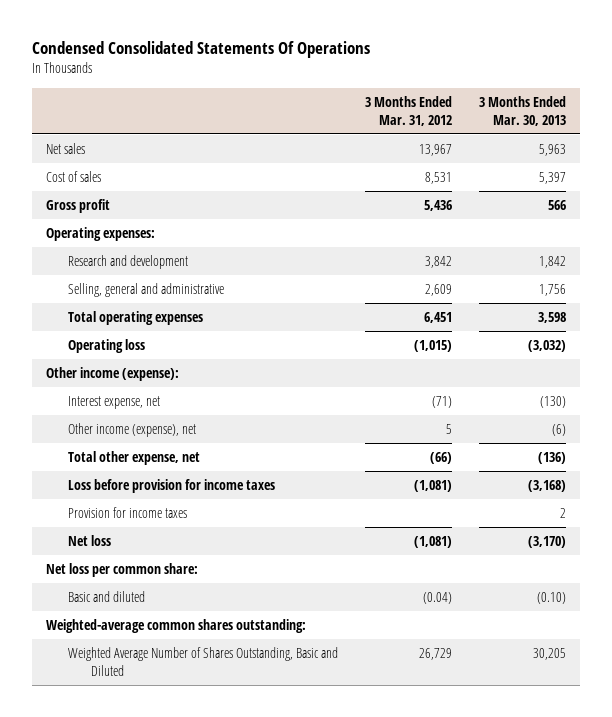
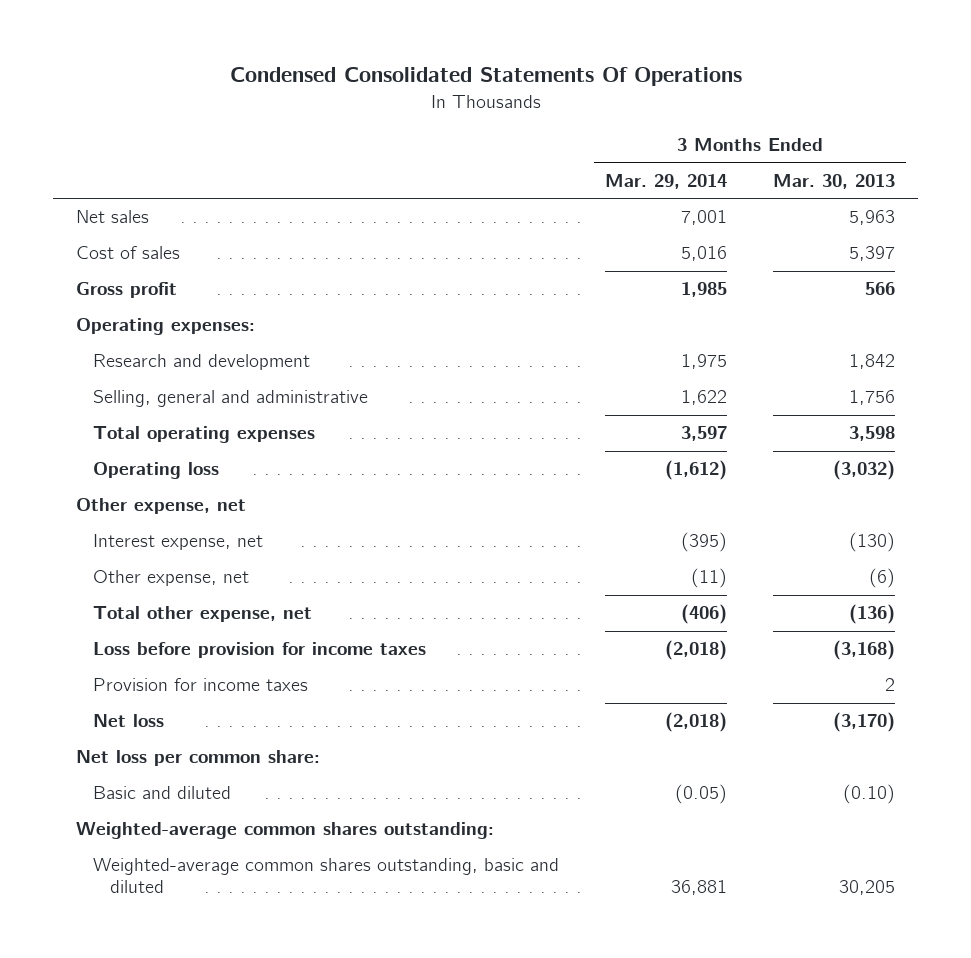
[365,95,453,126] 3 Months Ended Mar. 31, 2012 -> none
none -> [605,173,728,189] Mar. 29, 2014
[45,367,179,382] Other income (expense): -> [76,498,247,515] Other expense, net
[68,423,197,438] Other income (expense), net -> [93,570,250,587] Other expense, net
[68,647,339,677] Weighted Average Number of Shares Outstanding, Basic and Diluted -> [93,858,560,894] Weighted-average common shares outstanding, basic and diluted

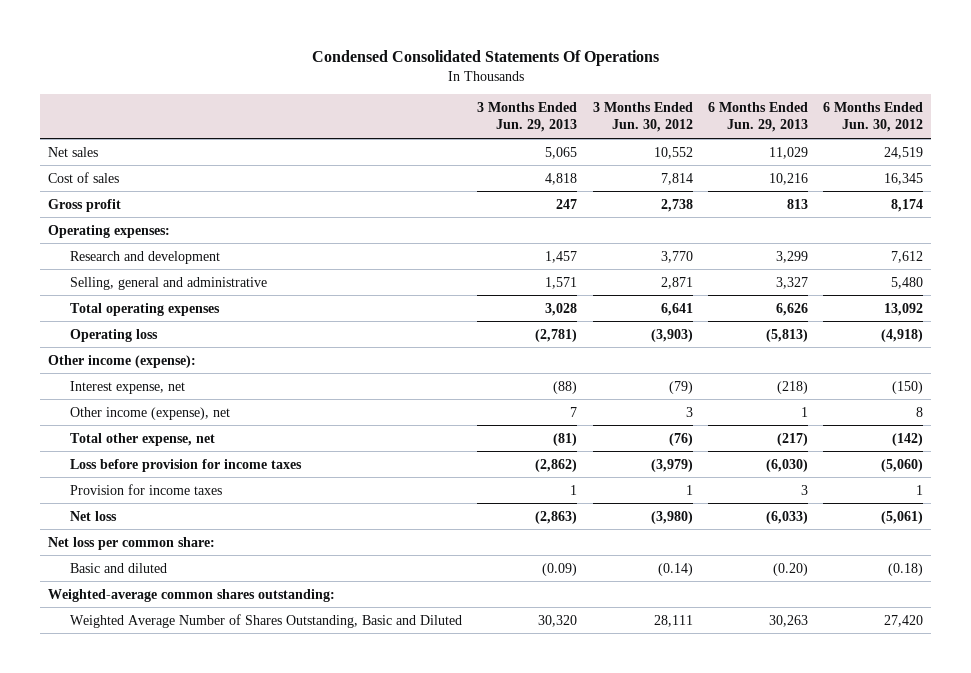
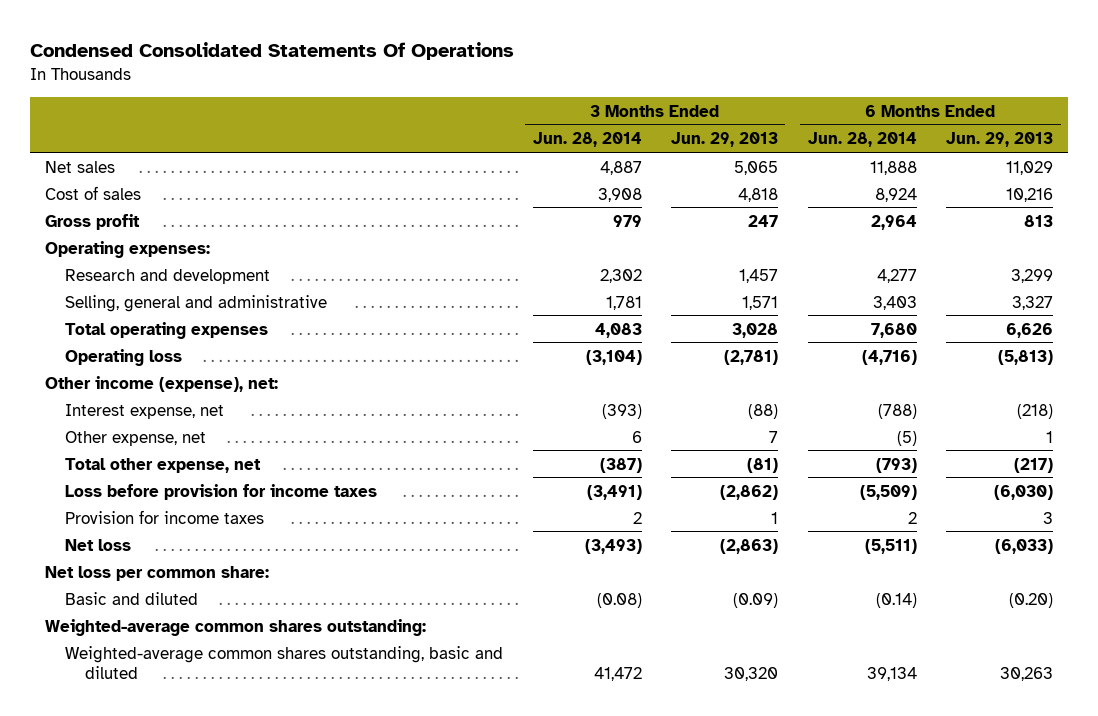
[592,101,693,133] 3 Months Ended Jun. 30, 2012 -> none
[823,101,924,133] 6 Months Ended Jun. 30, 2012 -> none
none -> [532,132,642,148] Jun. 28, 2014
none -> [807,132,917,148] Jun. 28, 2014
[48,354,197,368] Other income (expense): -> [45,375,279,392] Other income (expense), net:
[69,406,230,420] Other income (expense), net -> [64,430,206,446] Other expense, net
[69,613,462,628] Weighted Average Number of Shares Outstanding, Basic and Diluted -> [64,645,503,679] Weighted-average common shares outstanding, basic and diluted

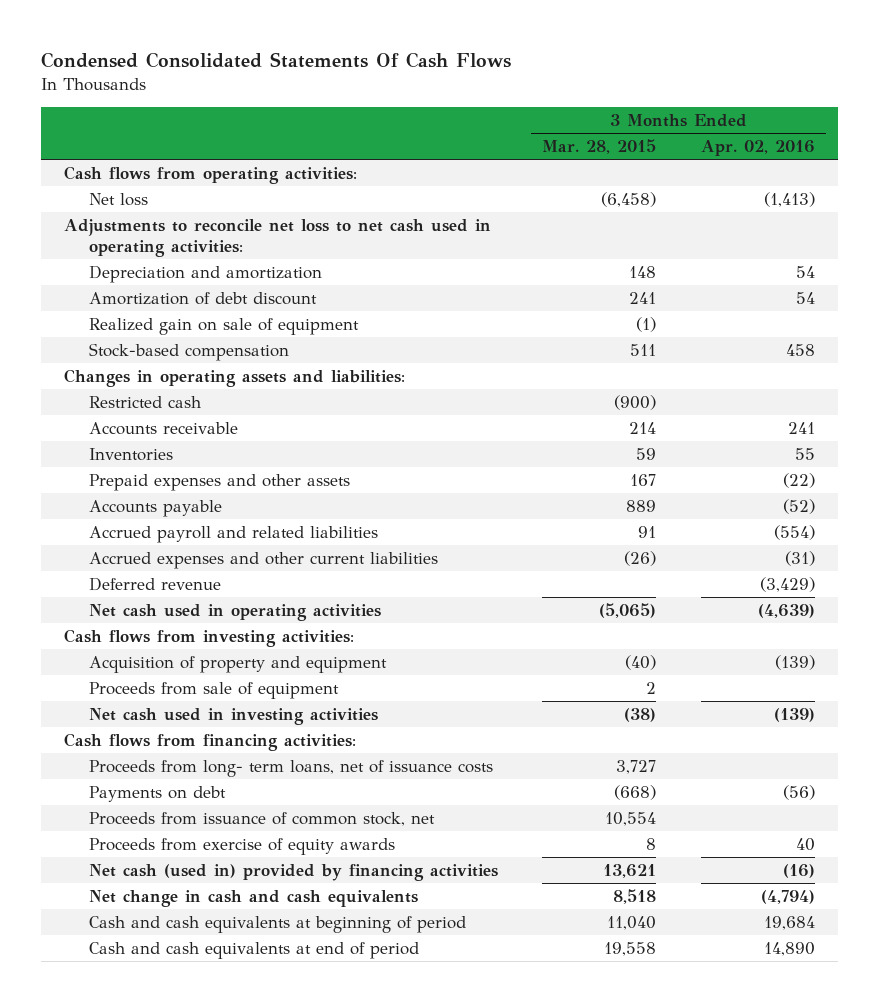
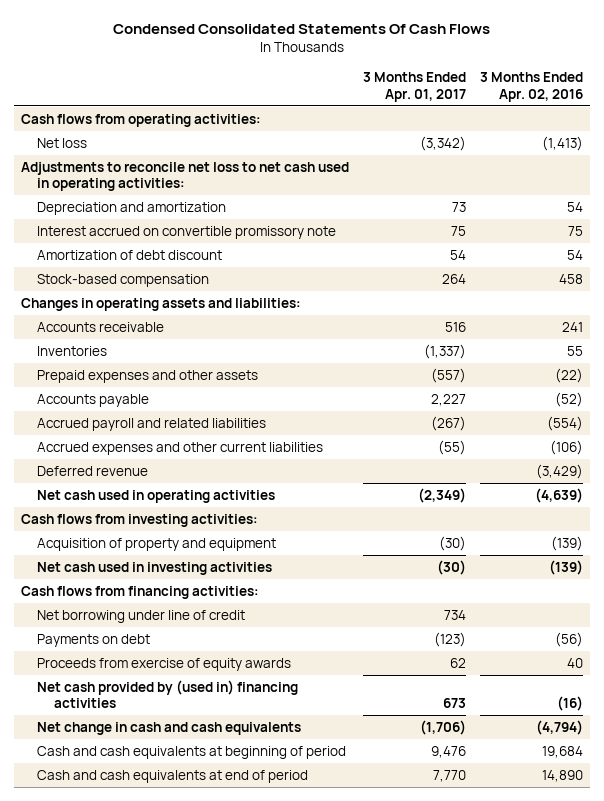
[542,138,657,154] Mar. 28, 2015 -> none
none -> [363,72,467,102] 3 Months Ended Apr. 01, 2017
none -> [37,225,337,239] Interest accrued on convertible promissory note
[88,317,359,335] Realized gain on sale of equipment -> none
[88,395,201,408] Restricted cash -> none
[785,550,816,566] (31) -> [550,439,584,455] (106)
[88,681,339,699] Proceeds from sale of equipment -> none
[88,759,493,777] Proceeds from long- term loans, net of issuance costs -> none
none -> [37,609,246,623] Net borrowing under line of credit
[88,811,435,826] Proceeds from issuance of common stock, net -> none
[88,863,498,881] Net cash (used in) provided by financing activities -> [37,679,299,709] Net cash provided by (used in) financing activities

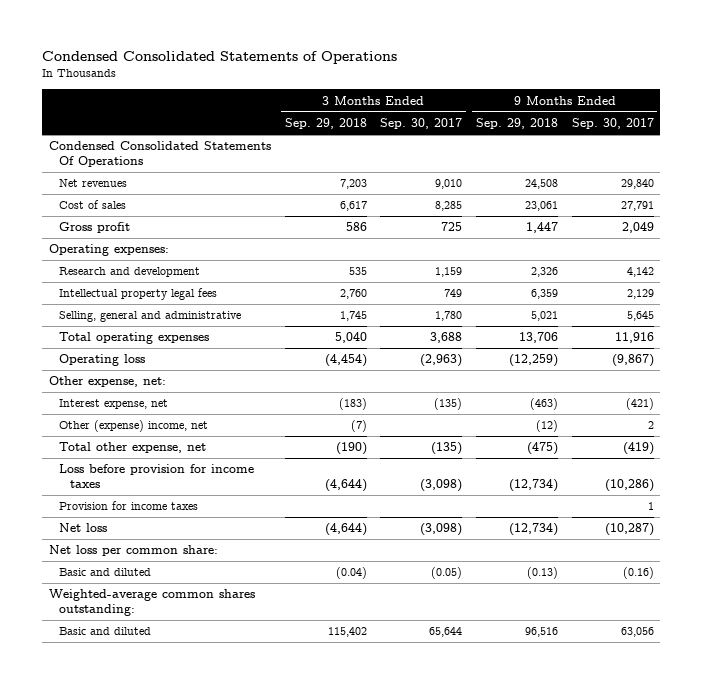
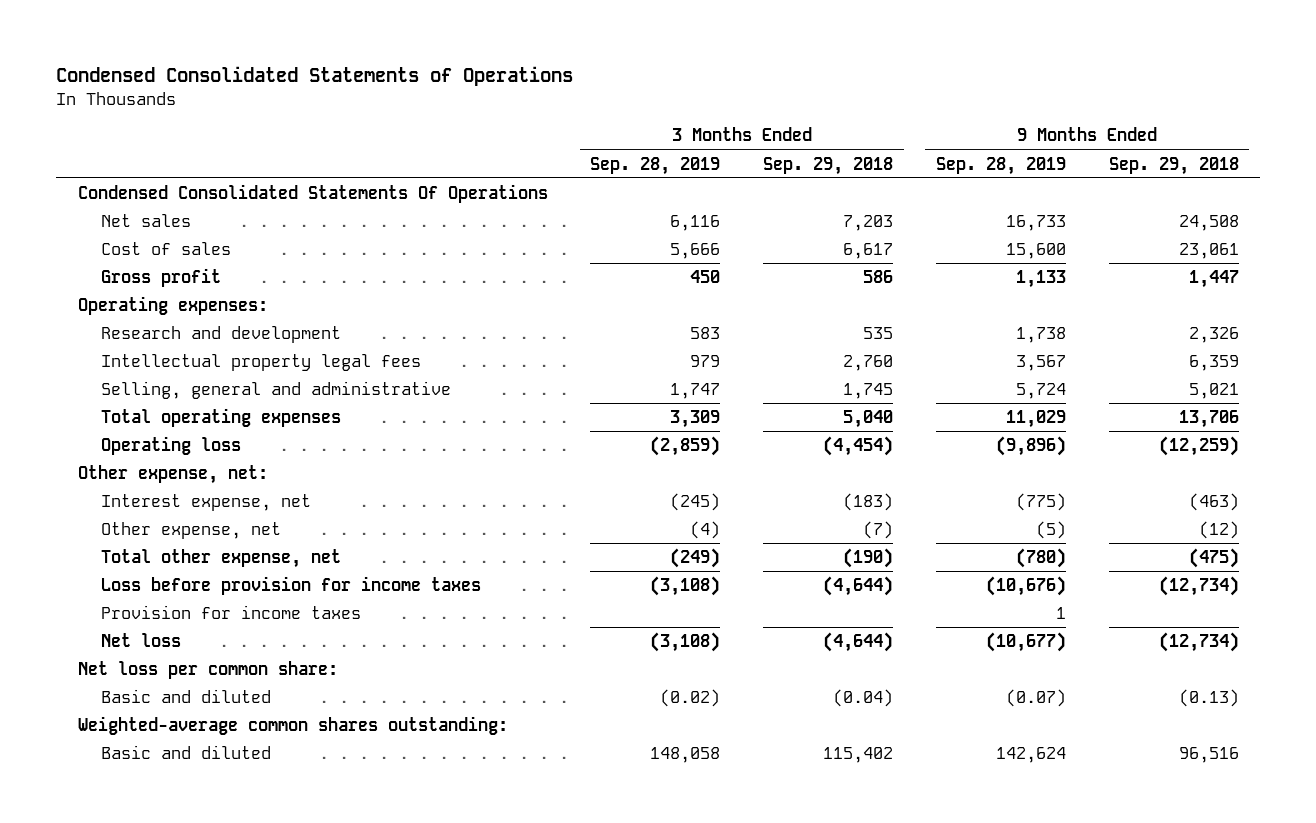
[380,118,463,130] Sep. 30, 2017 -> none
[571,118,654,130] Sep. 30, 2017 -> none
none -> [590,156,721,175] Sep. 28, 2019
none -> [935,156,1066,175] Sep. 28, 2019
[59,179,128,188] Net revenues -> [100,213,191,227] Net sales
[59,420,209,433] Other (expense) income, net -> [100,521,281,539] Other expense, net

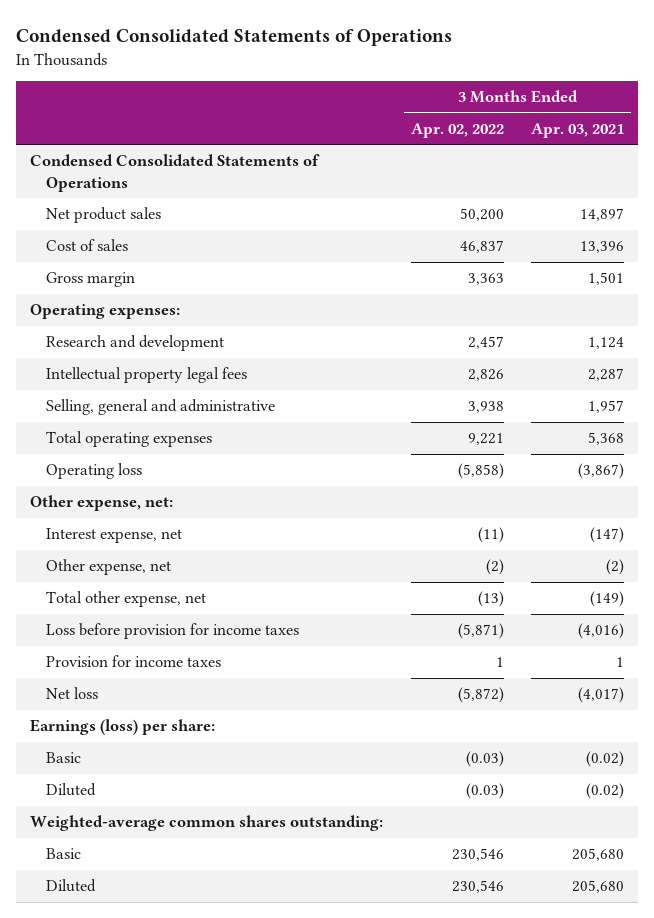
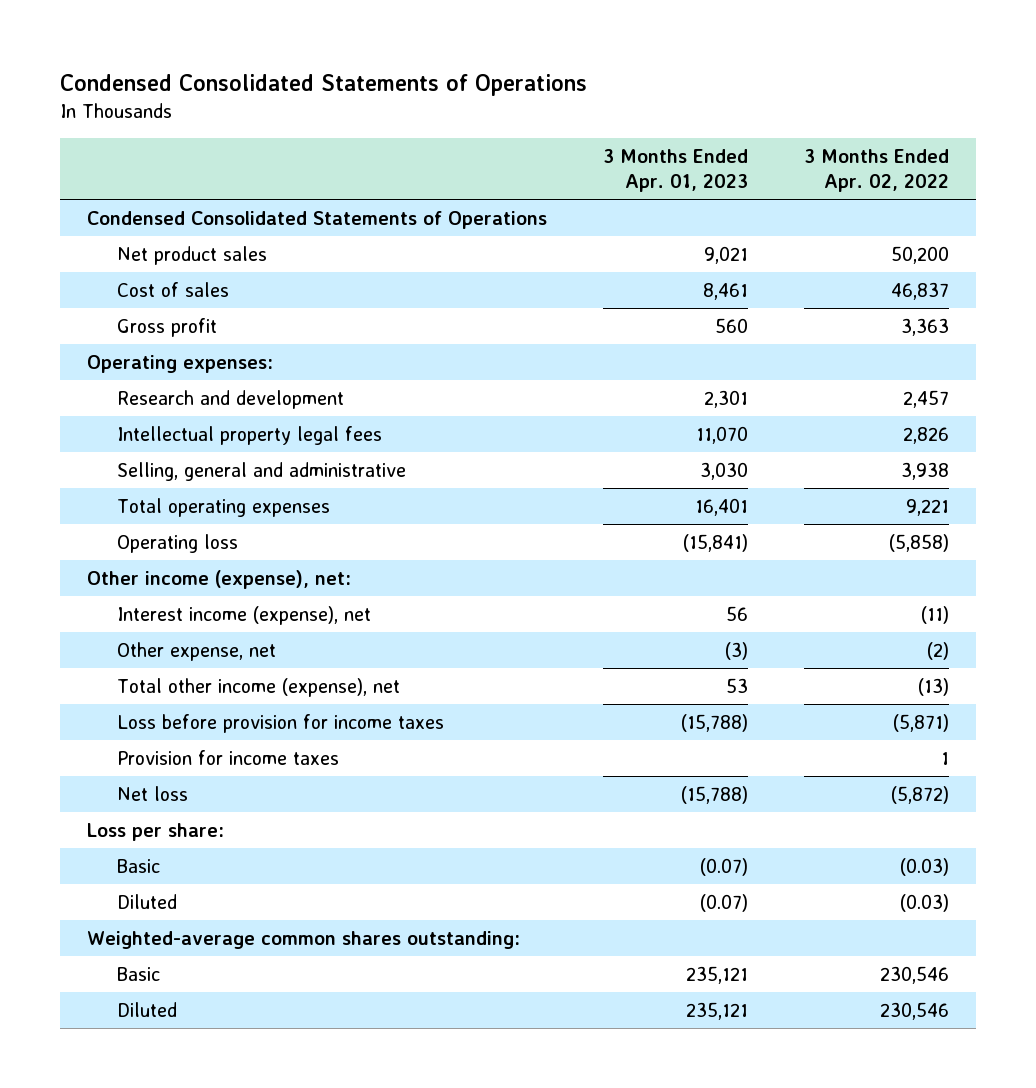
[531,122,625,138] Apr. 03, 2021 -> none
none -> [602,148,748,192] 3 Months Ended Apr. 01, 2023
[45,272,135,288] Gross margin -> [116,317,217,337] Gross profit
[30,495,174,512] Other expense, net: -> [87,569,352,589] Other income (expense), net:
[45,528,182,544] Interest expense, net -> [116,605,371,625] Interest income (expense), net
[45,591,206,608] Total other expense, net -> [116,677,400,697] Total other income (expense), net
[30,719,216,736] Earnings (loss) per share: -> [87,822,225,841] Loss per share:

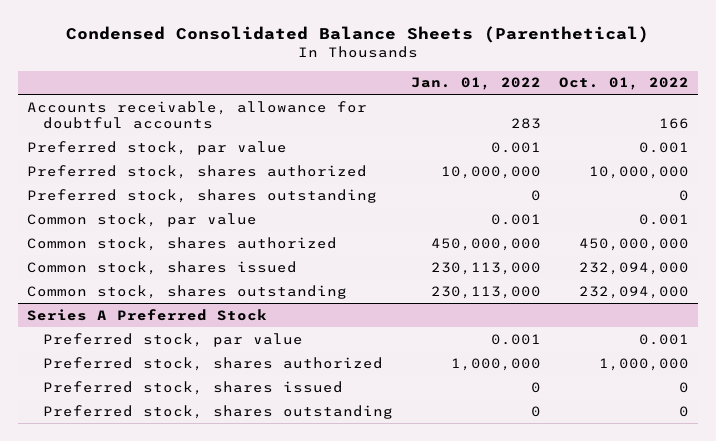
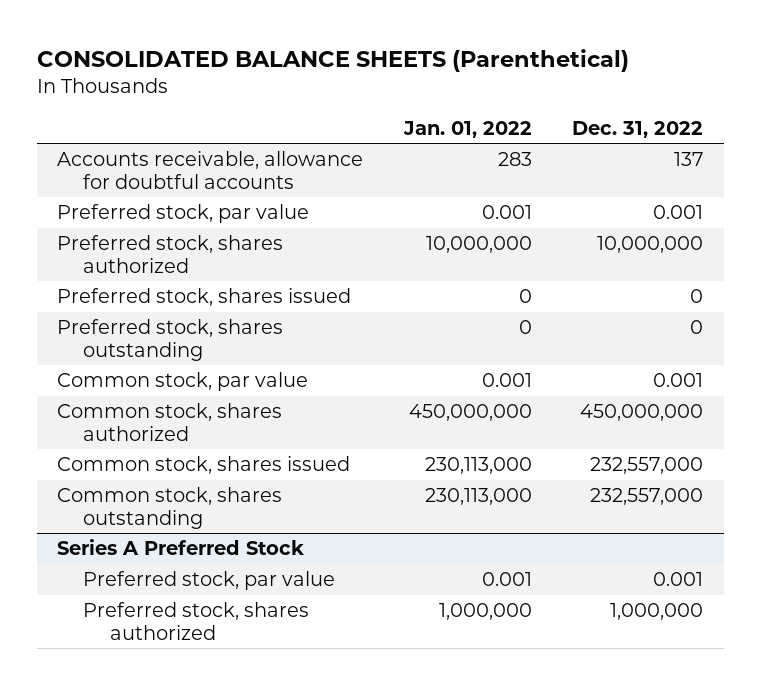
[66,26,650,44] Condensed Consolidated Balance Sheets (Parenthetical) -> [36,48,629,72] CONSOLIDATED BALANCE SHEETS (Parenthetical)
[559,77,690,91] Oct. 01, 2022 -> none
none -> [572,120,704,138] Dec. 31, 2022
none -> [56,288,351,307] Preferred stock, shares issued
[43,380,344,395] Preferred stock, shares issued -> none
[43,404,394,419] Preferred stock, shares outstanding -> none

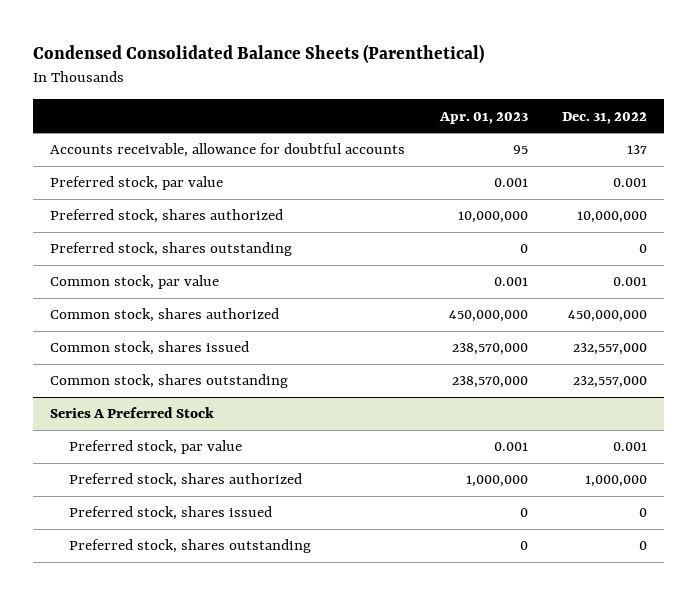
[36,48,629,72] CONSOLIDATED BALANCE SHEETS (Parenthetical) -> [33,44,485,64] Condensed Consolidated Balance Sheets (Parenthetical)
[402,120,532,138] Jan. 01, 2022 -> none
none -> [438,111,528,124] Apr. 01, 2023
[56,288,351,307] Preferred stock, shares issued -> none
none -> [68,506,272,521] Preferred stock, shares issued
none -> [68,539,311,554] Preferred stock, shares outstanding

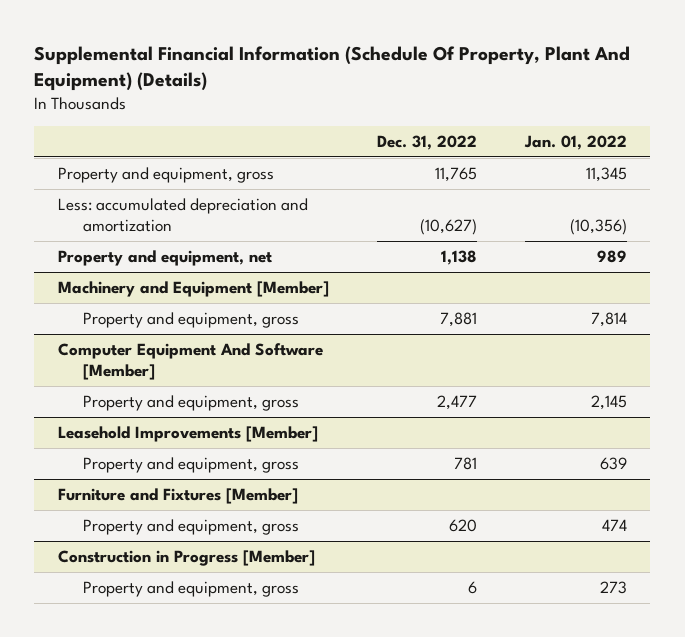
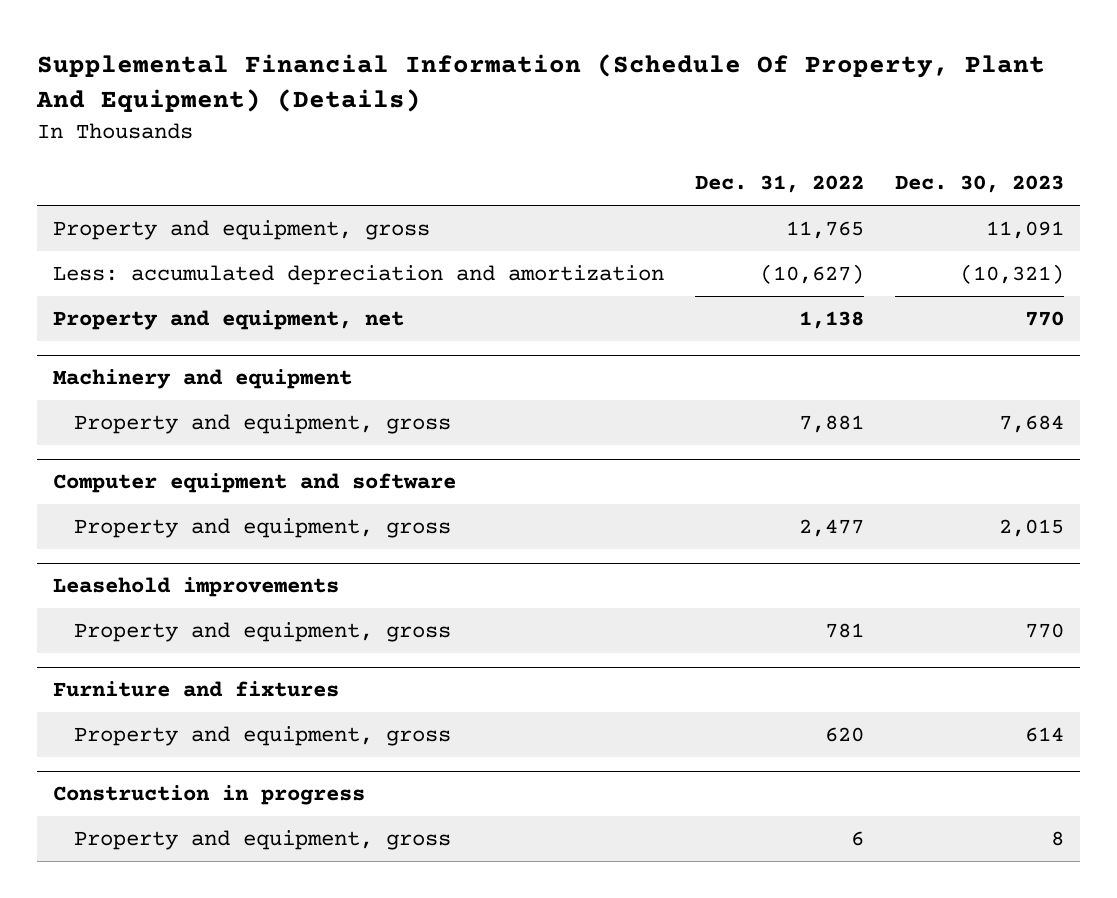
[523,134,627,150] Jan. 01, 2022 -> none
none -> [895,175,1065,194] Dec. 30, 2023
[58,280,330,297] Machinery and Equipment [Member] -> [52,369,352,390] Machinery and equipment
[58,342,324,380] Computer Equipment And Software [Member] -> [52,473,456,494] Computer equipment and software
[58,425,319,442] Leasehold Improvements [Member] -> [52,577,339,598] Leasehold improvements
[58,487,299,504] Furniture and Fixtures [Member] -> [52,681,339,698] Furniture and fixtures
[58,549,316,566] Construction in Progress [Member] -> [52,785,365,806] Construction in progress

